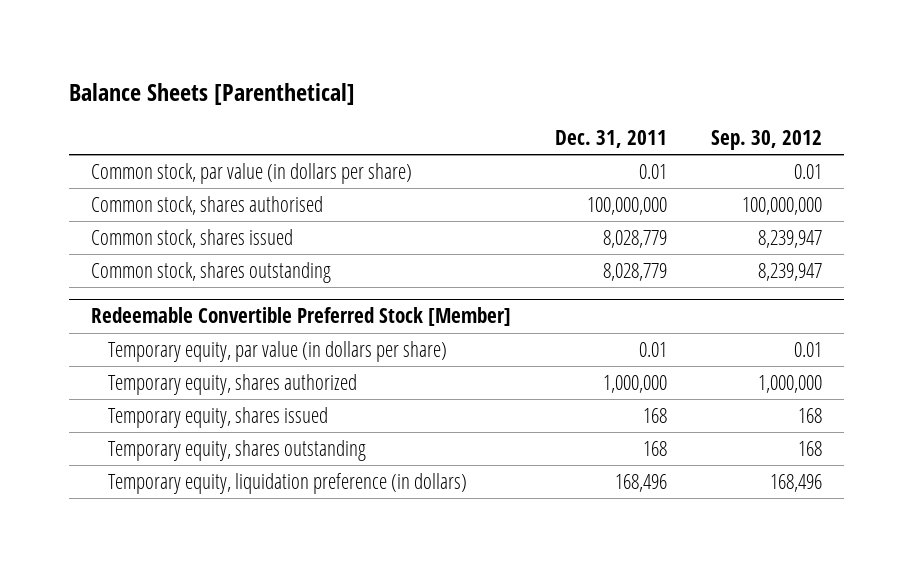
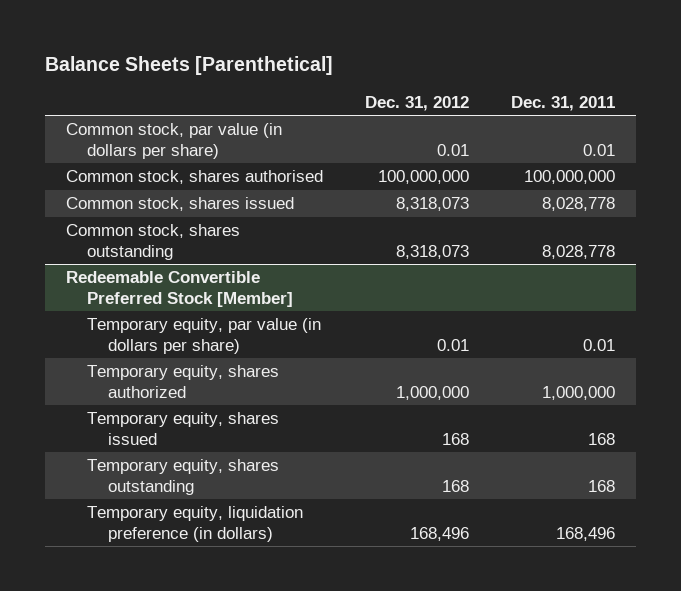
[710,129,822,150] Sep. 30, 2012 -> none
none -> [364,95,469,111] Dec. 31, 2012
[602,229,667,248] 8,028,779 -> [541,197,615,212] 8,028,778
[602,262,667,281] 8,028,779 -> [541,244,615,259] 8,028,778

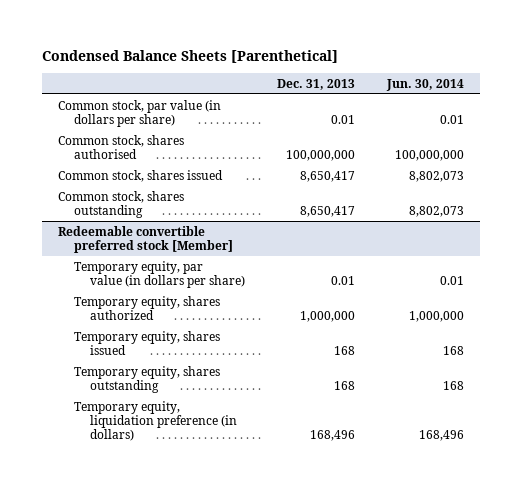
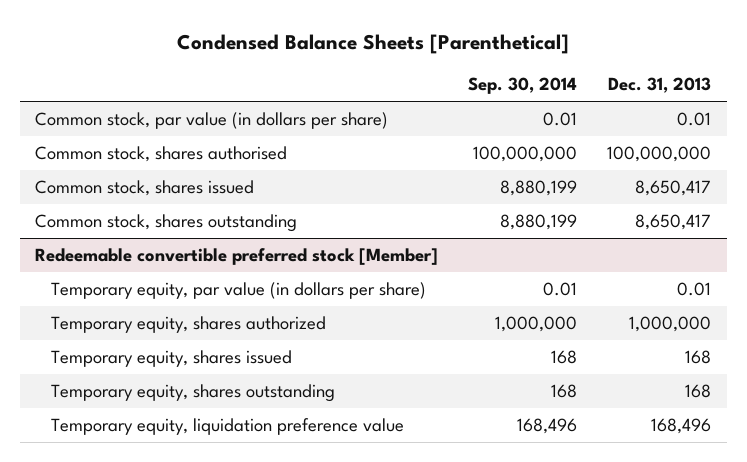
[386,78,465,91] Jun. 30, 2014 -> none
none -> [468,77,578,95] Sep. 30, 2014
[73,400,237,442] Temporary equity, liquidation preference (in dollars) -> [51,418,405,436] Temporary equity, liquidation preference value

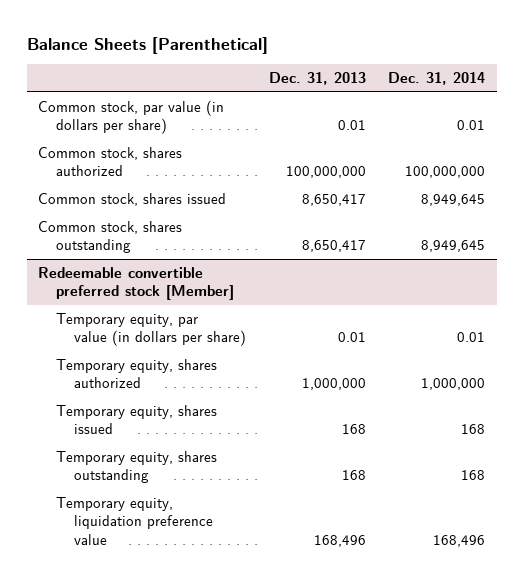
[177,33,570,54] Condensed Balance Sheets [Parenthetical] -> [27,36,269,54] Balance Sheets [Parenthetical]
[468,77,578,95] Sep. 30, 2014 -> none
none -> [388,72,486,86] Dec. 31, 2014
[35,146,288,163] Common stock, shares authorised -> [38,146,183,177] Common stock, shares authorized

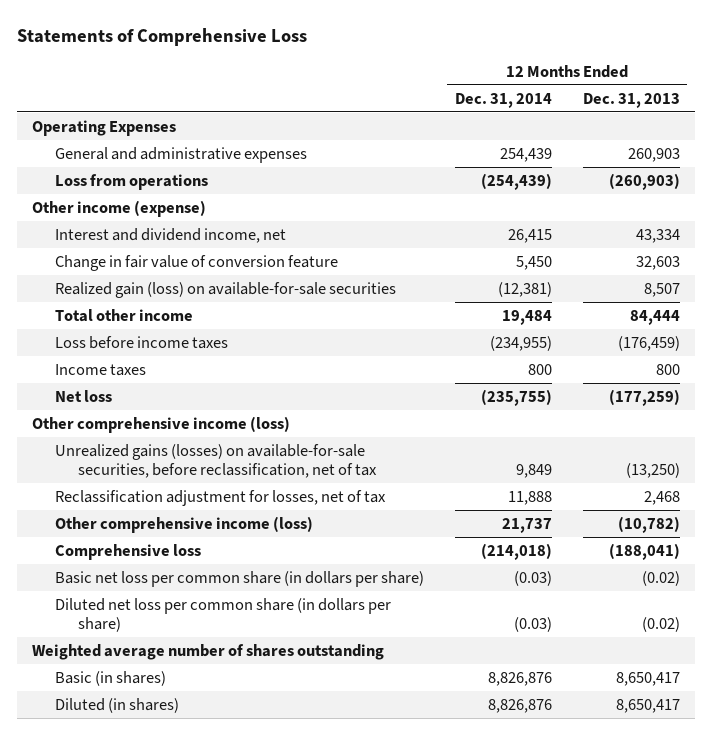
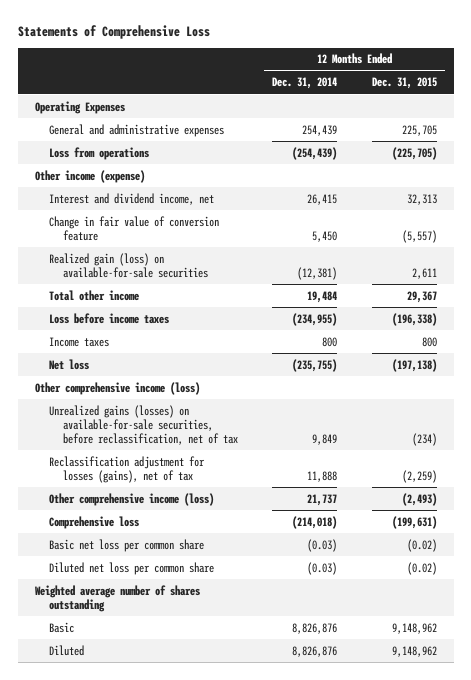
[582,92,680,108] Dec. 31, 2013 -> none
none -> [371,77,437,90] Dec. 31, 2015
[54,489,386,506] Reclassification adjustment for losses, net of tax -> [48,455,205,483] Reclassification adjustment for losses (gains), net of tax
[54,570,424,587] Basic net loss per common share (in dollars per share) -> [48,538,204,552] Basic net loss per common share
[54,597,391,632] Diluted net loss per common share (in dollars per share) -> [48,561,214,575] Diluted net loss per common share
[54,670,166,686] Basic (in shares) -> [48,621,74,633] Basic
[54,697,179,713] Diluted (in shares) -> [48,644,84,656] Diluted

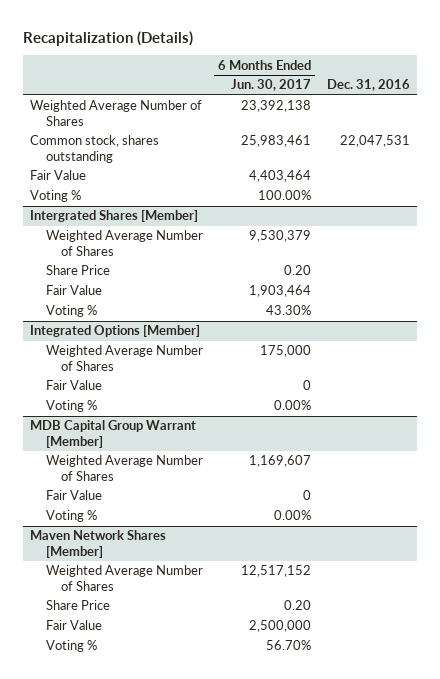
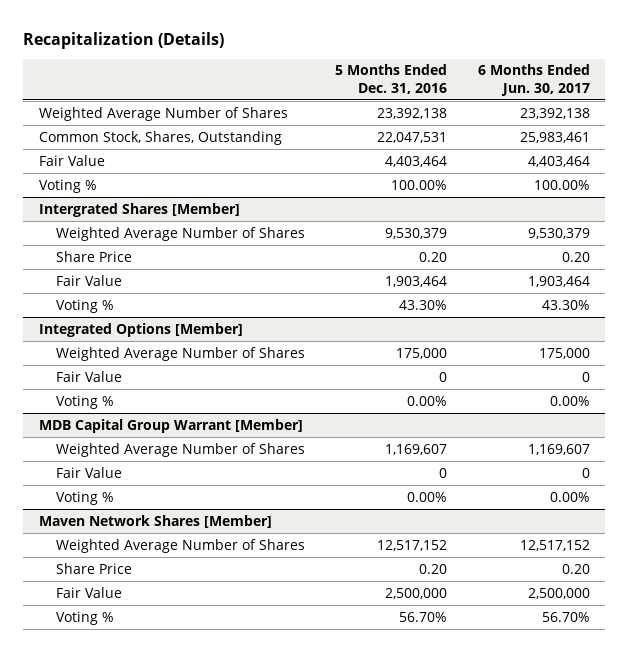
[326,79,410,92] Dec. 31, 2016 -> none
none -> [335,64,448,94] 5 Months Ended Dec. 31, 2016
[30,135,160,163] Common stock, shares outstanding -> [38,130,282,145] Common Stock, Shares, Outstanding

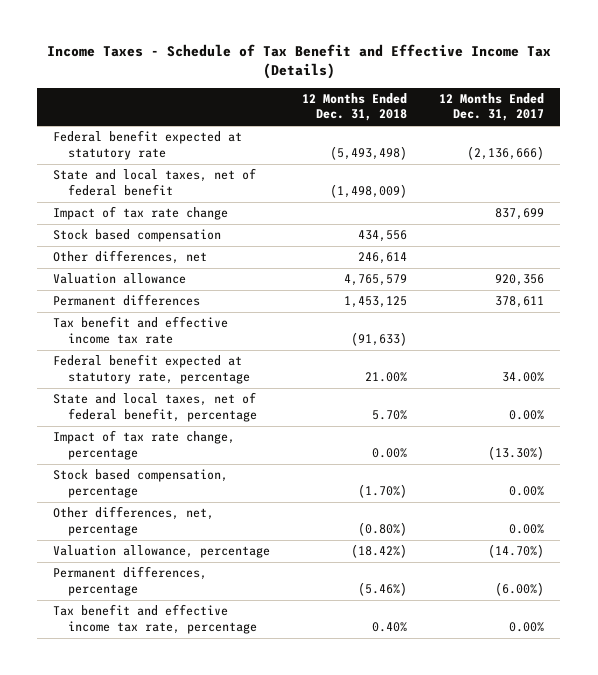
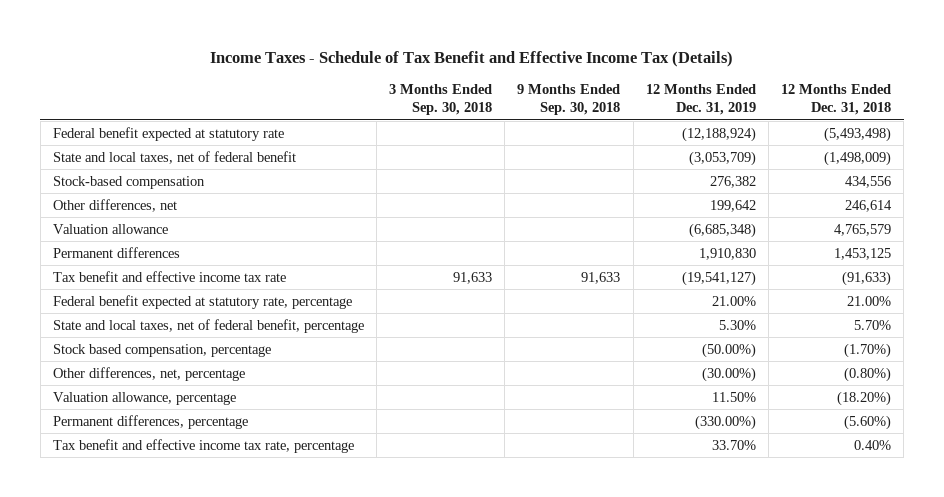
[439,92,545,122] 12 Months Ended Dec. 31, 2017 -> none
none -> [389,83,493,116] 3 Months Ended Sep. 30, 2018
none -> [517,83,621,116] 9 Months Ended Sep. 30, 2018
none -> [645,83,756,116] 12 Months Ended Dec. 31, 2019
[53,206,229,221] Impact of tax rate change -> none
[53,229,222,243] Stock based compensation -> [52,175,205,189] Stock-based compensation
[53,430,236,460] Impact of tax rate change, percentage -> none
[351,544,408,559] (18.42%) -> [836,390,891,406] (18.20%)
[358,581,408,596] (5.46%) -> [843,414,891,430] (5.60%)

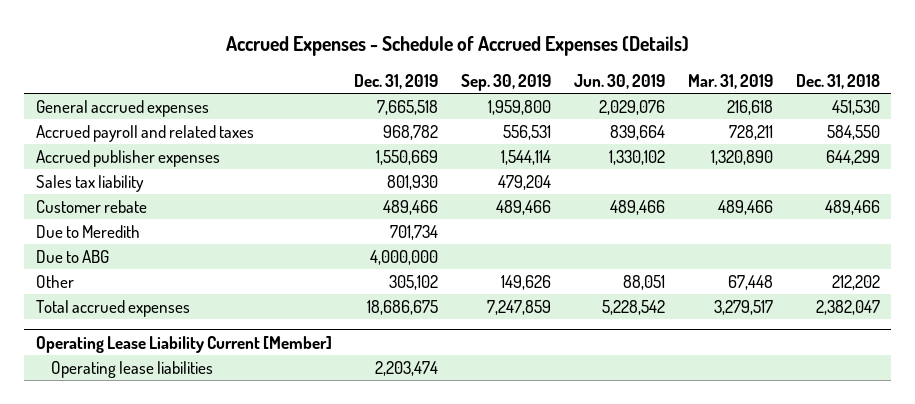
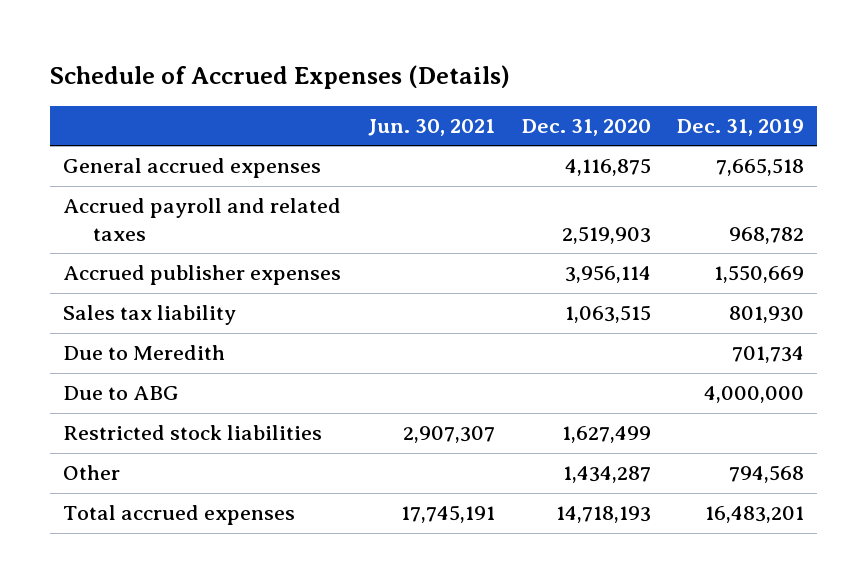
[225,35,689,56] Accrued Expenses - Schedule of Accrued Expenses (Details) -> [50,64,511,89] Schedule of Accrued Expenses (Details)
[461,73,552,91] Sep. 30, 2019 -> none
[573,73,665,89] Jun. 30, 2019 -> none
[687,73,773,89] Mar. 31, 2019 -> none
[795,73,880,89] Dec. 31, 2018 -> none
none -> [368,118,496,136] Jun. 30, 2021
none -> [521,118,651,136] Dec. 31, 2020
[35,199,147,213] Customer rebate -> none
[35,335,332,353] Operating Lease Liability Current [Member] -> none
[50,360,213,378] Operating lease liabilities -> none
none -> [63,425,323,441] Restricted stock liabilities
[389,274,439,290] 305,102 -> [729,465,805,484] 794,568
[367,299,439,315] 18,686,675 -> [705,506,805,524] 16,483,201

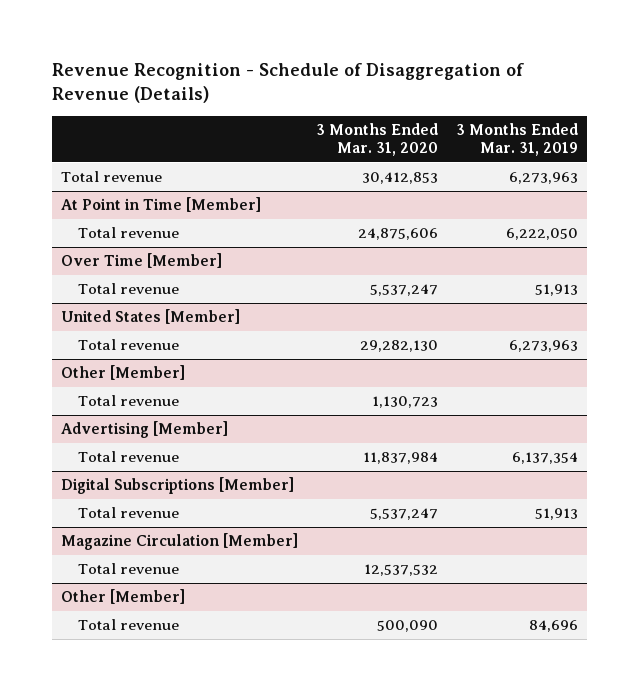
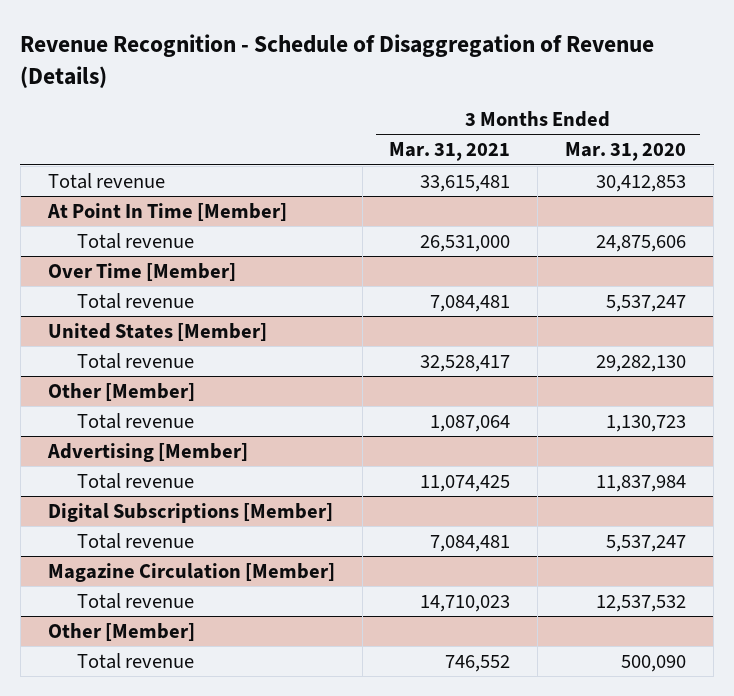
[456,123,579,157] 3 Months Ended Mar. 31, 2019 -> none
none -> [389,142,511,162] Mar. 31, 2021
[61,197,262,213] At Point in Time [Member] -> [46,202,287,221] At Point In Time [Member]

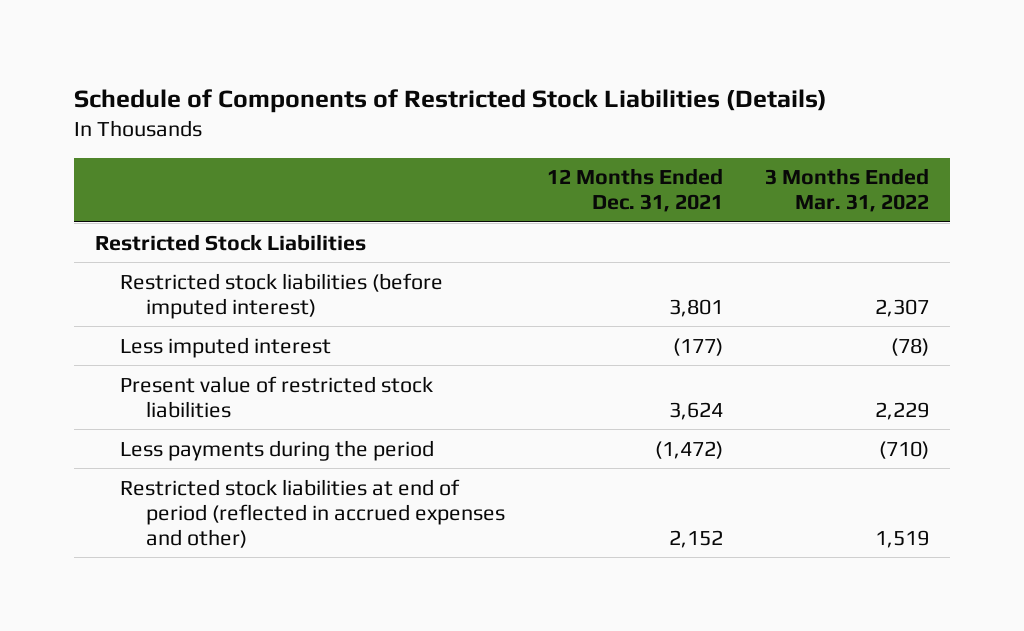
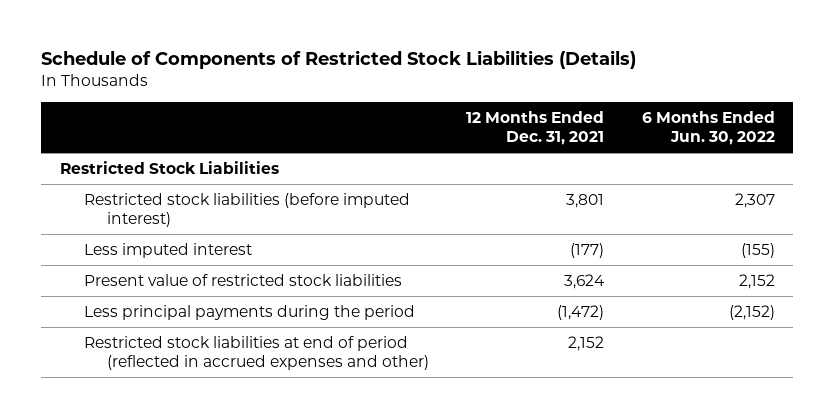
[765,168,930,213] 3 Months Ended Mar. 31, 2022 -> none
none -> [641,110,775,146] 6 Months Ended Jun. 30, 2022
[120,439,435,461] Less payments during the period -> [83,304,415,320] Less principal payments during the period

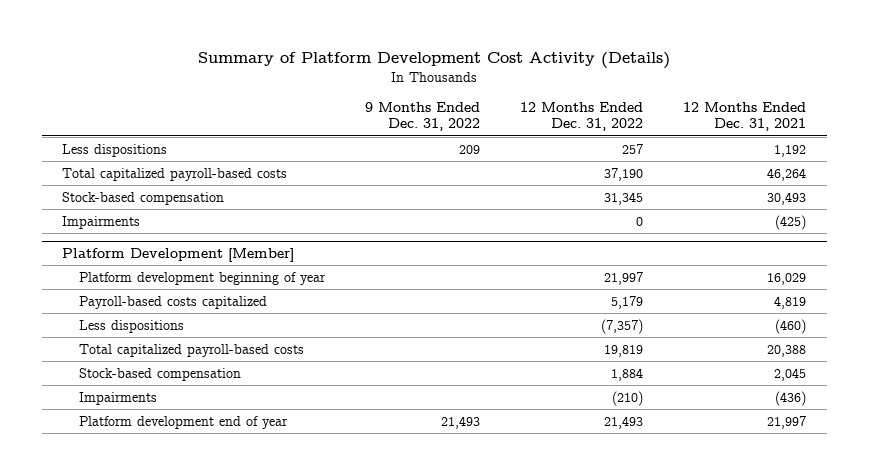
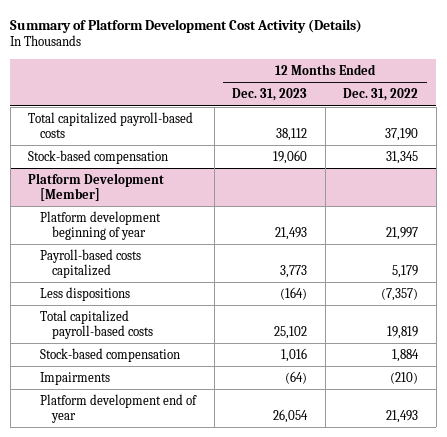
[365,101,481,132] 9 Months Ended Dec. 31, 2022 -> none
[683,101,807,132] 12 Months Ended Dec. 31, 2021 -> none
none -> [232,87,308,101] Dec. 31, 2023
[62,143,168,157] Less dispositions -> none
[62,215,141,229] Impairments -> none

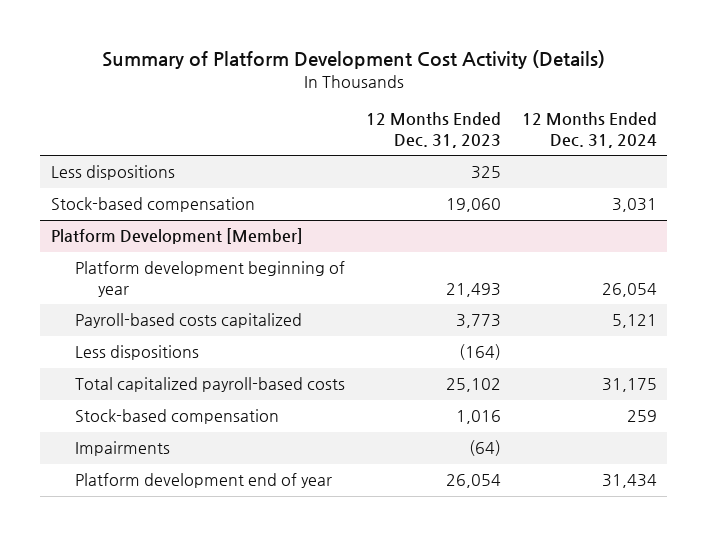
[343,87,419,101] Dec. 31, 2022 -> none
none -> [521,112,657,148] 12 Months Ended Dec. 31, 2024
[28,111,194,138] Total capitalized payroll-based costs -> none
none -> [50,165,175,181] Less dispositions

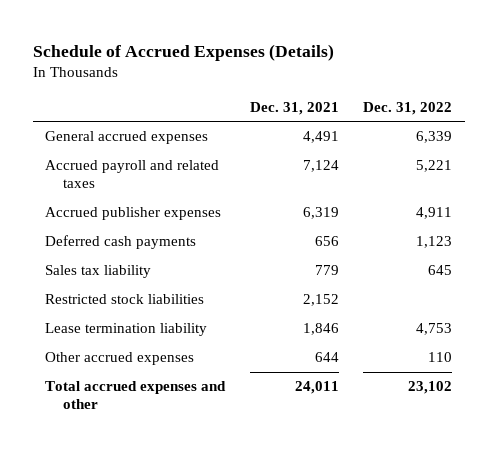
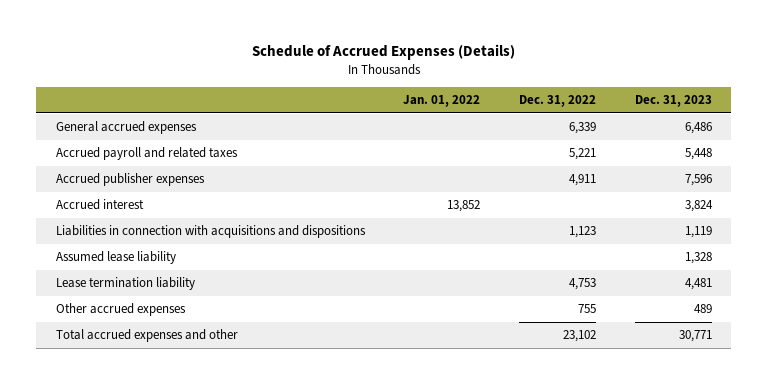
[249,101,339,115] Dec. 31, 2021 -> none
none -> [403,95,481,108] Jan. 01, 2022
none -> [634,95,712,108] Dec. 31, 2023
[45,265,152,279] Sales tax liability -> none
[45,294,205,305] Restricted stock liabilities -> none
none -> [55,199,144,211] Accrued interest
[45,235,197,250] Deferred cash payments -> [55,225,366,239] Liabilities in connection with acquisitions and dispositions
none -> [55,251,176,265] Assumed lease liability
[428,352,453,363] 110 -> [578,304,597,314] 755

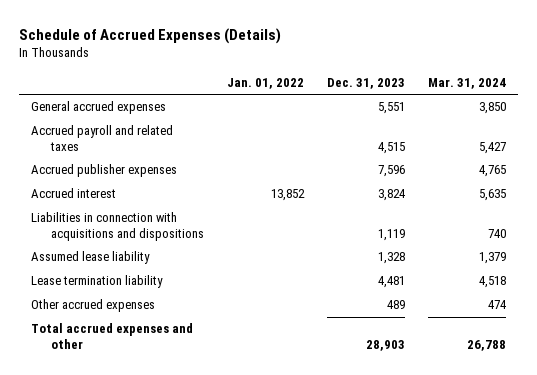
[519,95,597,108] Dec. 31, 2022 -> none
none -> [428,77,507,89] Mar. 31, 2024
[684,122,712,135] 6,486 -> [378,102,406,115] 5,551
[684,148,712,161] 5,448 -> [378,141,406,154] 4,515
[678,330,712,343] 30,771 -> [366,339,406,351] 28,903

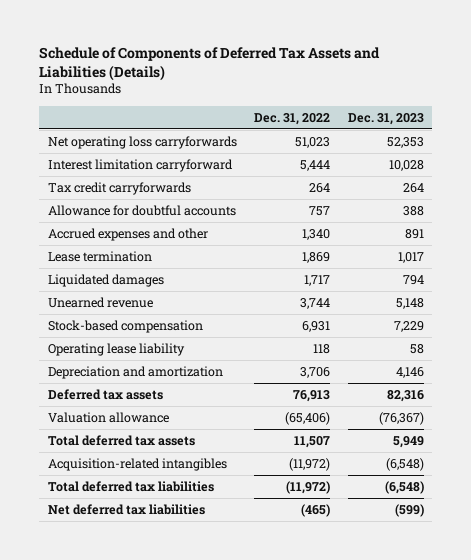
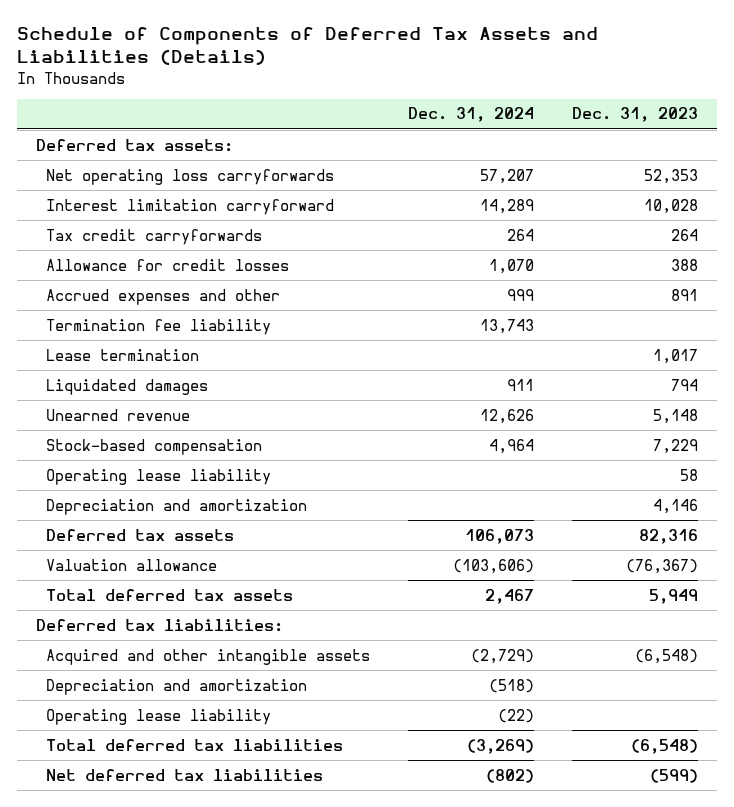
[254,112,331,125] Dec. 31, 2022 -> none
none -> [408,107,535,123] Dec. 31, 2024
none -> [35,138,233,152] Deferred tax assets:
[47,204,236,216] Allowance for doubtful accounts -> [46,258,290,271] Allowance for credit losses
none -> [46,318,272,335] Termination fee liability
none -> [35,618,283,632] Deferred tax liabilities:
[47,457,227,471] Acquisition-related intangibles -> [46,648,371,665] Acquired and other intangible assets
none -> [46,678,308,695] Depreciation and amortization
none -> [46,708,272,725] Operating lease liability

